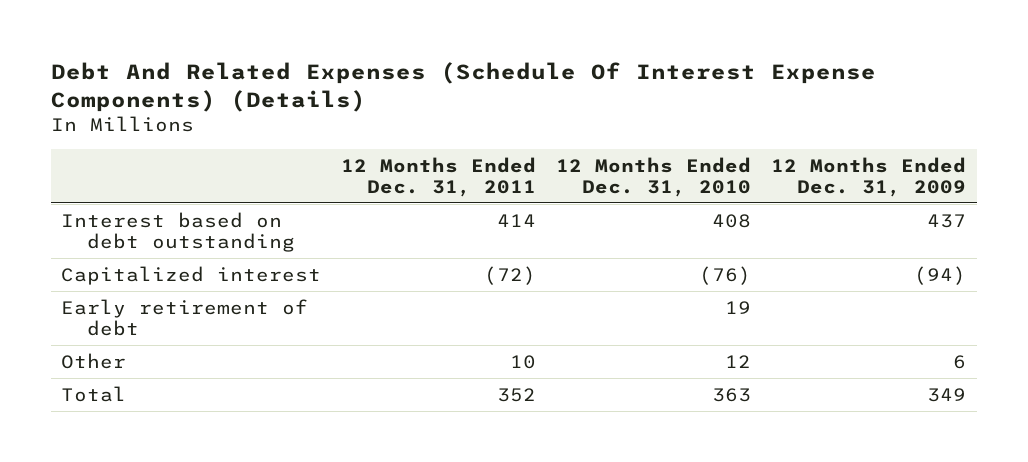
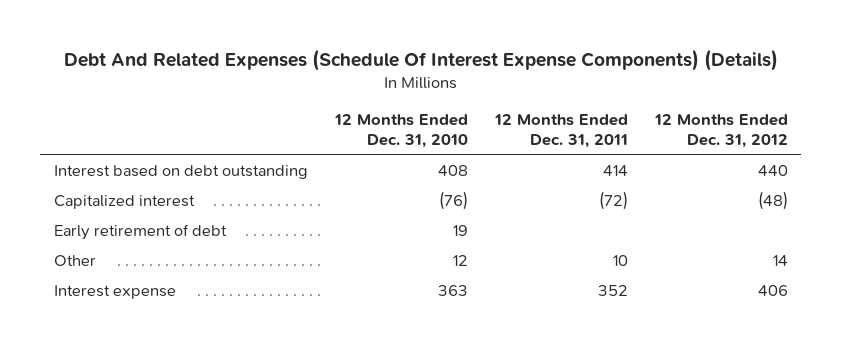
[771,156,967,197] 12 Months Ended Dec. 31, 2009 -> none
none -> [653,114,788,149] 12 Months Ended Dec. 31, 2012
[61,385,127,402] Total -> [53,284,176,299] Interest expense

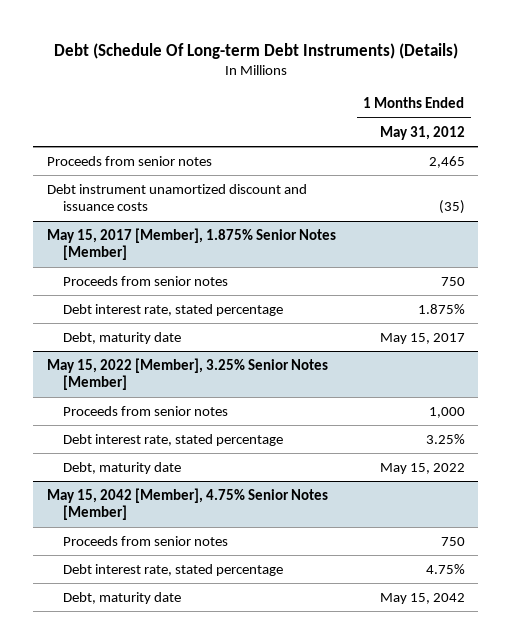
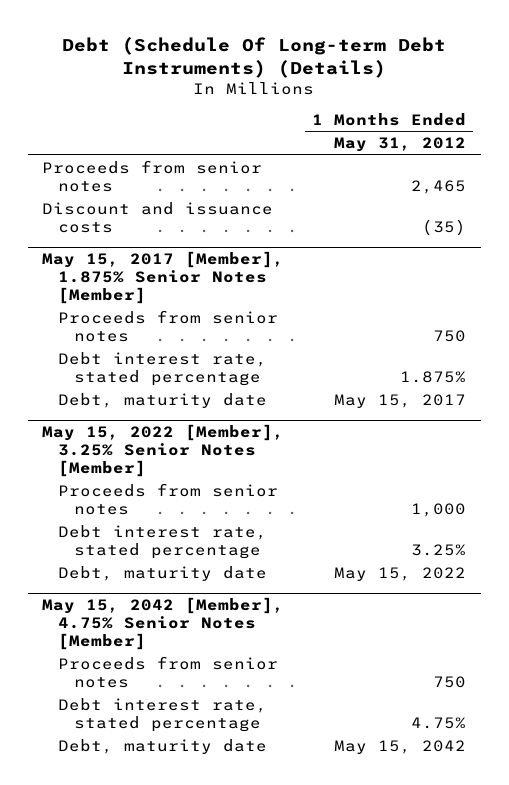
[47,183,308,212] Debt instrument unamortized discount and issuance costs -> [42,201,274,233] Discount and issuance costs

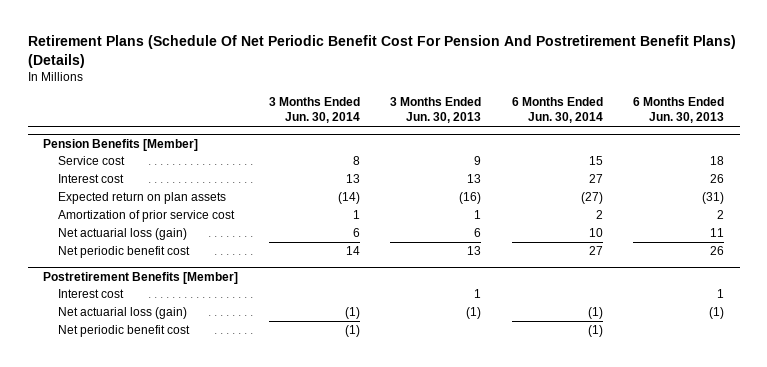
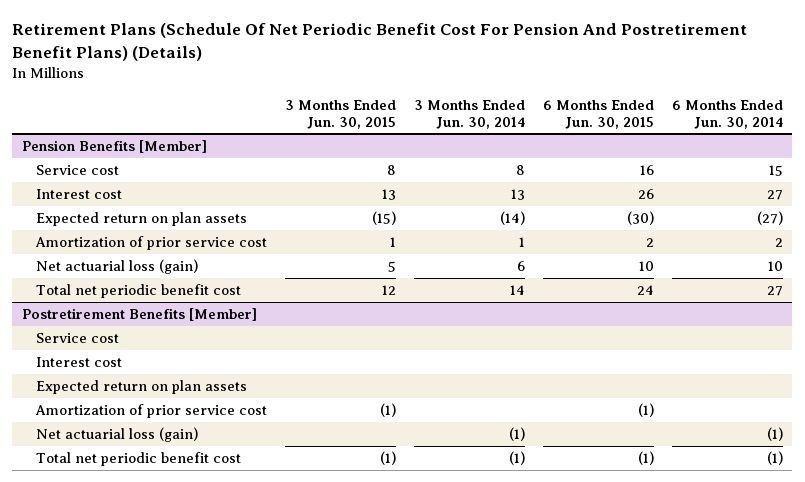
[390,97,482,124] 3 Months Ended Jun. 30, 2013 -> none
[633,97,725,124] 6 Months Ended Jun. 30, 2013 -> none
none -> [285,99,397,129] 3 Months Ended Jun. 30, 2015
none -> [543,99,655,129] 6 Months Ended Jun. 30, 2015
[58,246,191,259] Net periodic benefit cost -> [35,284,241,299] Total net periodic benefit cost
none -> [35,333,119,344] Service cost
none -> [35,380,247,395] Expected return on plan assets
none -> [34,404,267,419] Amortization of prior service cost
[58,325,191,338] Net periodic benefit cost -> [35,452,241,467] Total net periodic benefit cost

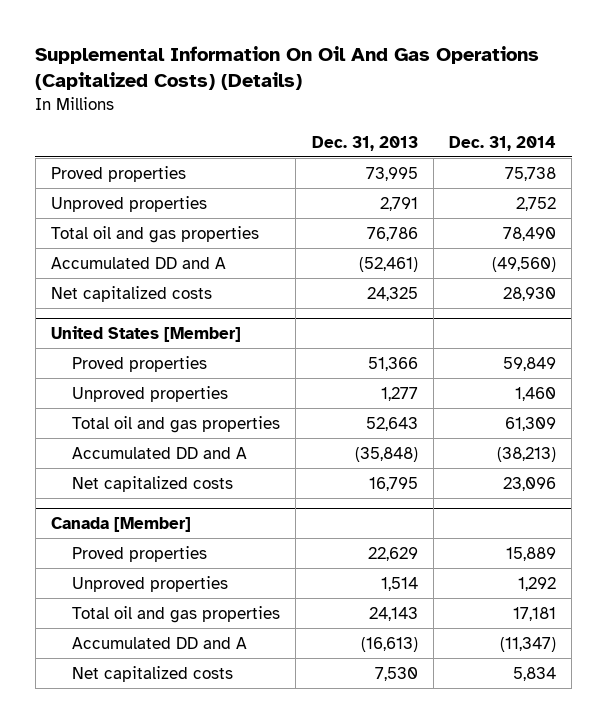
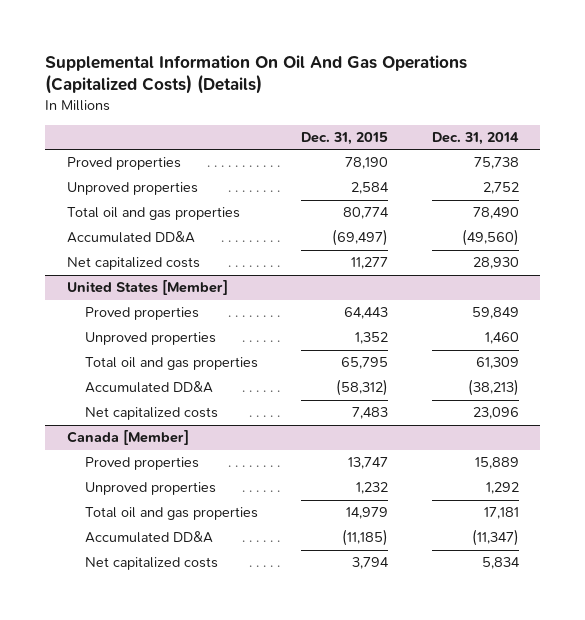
[311,135,418,151] Dec. 31, 2013 -> none
none -> [301,131,389,145] Dec. 31, 2015
[50,256,226,269] Accumulated DD and A -> [66,231,195,244] Accumulated DD&A
[71,446,247,459] Accumulated DD and A -> [84,381,213,394] Accumulated DD&A
[71,636,247,649] Accumulated DD and A -> [84,531,213,544] Accumulated DD&A

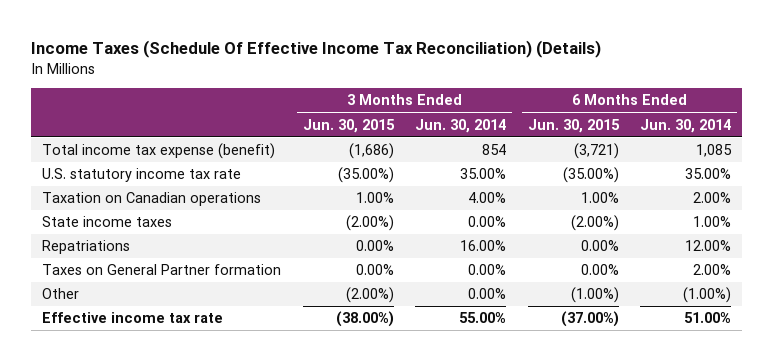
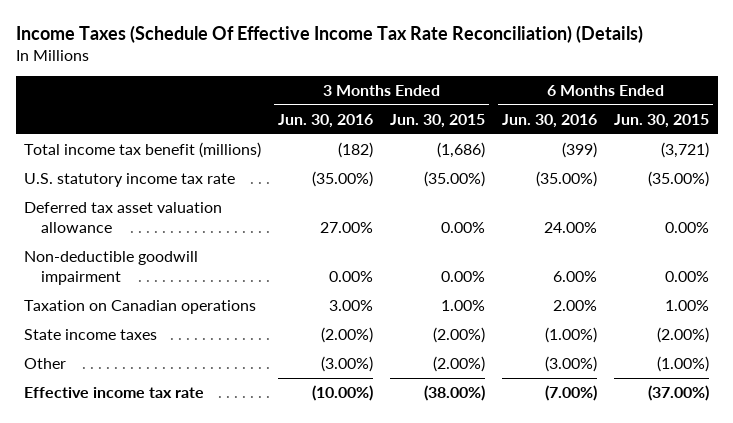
[31,39,602,58] Income Taxes (Schedule Of Effective Income Tax Reconciliation) (Details) -> [15,24,643,43] Income Taxes (Schedule Of Effective Income Tax Rate Reconciliation) (Details)
[415,118,507,133] Jun. 30, 2014 -> none
[640,118,732,133] Jun. 30, 2014 -> none
none -> [278,113,374,128] Jun. 30, 2016
none -> [502,113,598,128] Jun. 30, 2016
[42,143,276,160] Total income tax expense (benefit) -> [24,141,262,158] Total income tax benefit (millions)
none -> [24,201,223,233] Deferred tax asset valuation allowance
none -> [24,250,199,285] Non-deductible goodwill impairment
[42,240,131,255] Repatriations -> none
[42,264,282,276] Taxes on General Partner formation -> none

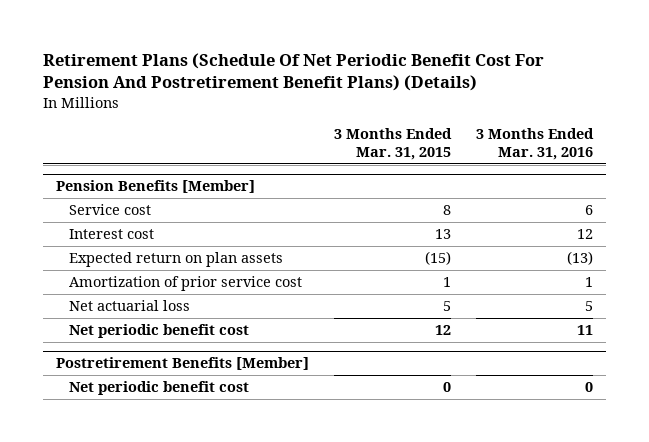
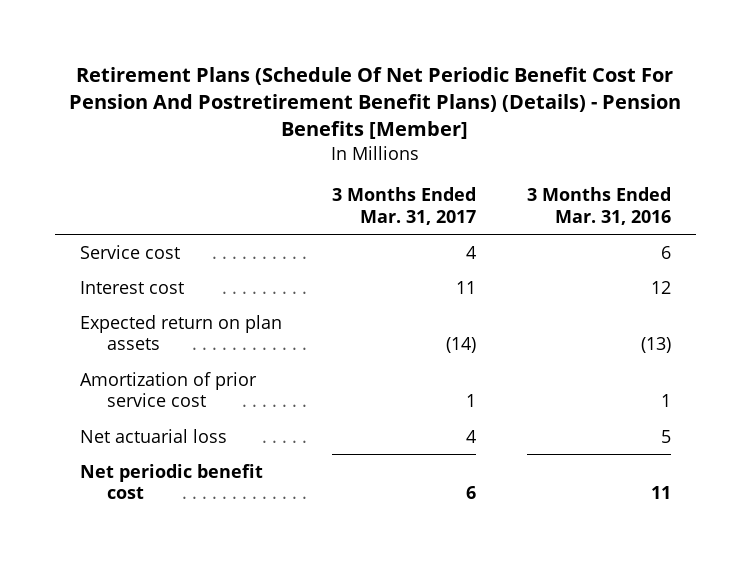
[43,52,545,92] Retirement Plans (Schedule Of Net Periodic Benefit Cost For Pension And Postretirement Benefit Plans) (Details) -> [69,67,682,140] Retirement Plans (Schedule Of Net Periodic Benefit Cost For Pension And Postretirement Benefit Plans) (Details) - Pension Benefits [Member]
[333,128,452,161] 3 Months Ended Mar. 31, 2015 -> none
none -> [332,187,477,225] 3 Months Ended Mar. 31, 2017
[55,180,255,194] Pension Benefits [Member] -> none
[55,357,309,371] Postretirement Benefits [Member] -> none
[69,381,250,396] Net periodic benefit cost -> none

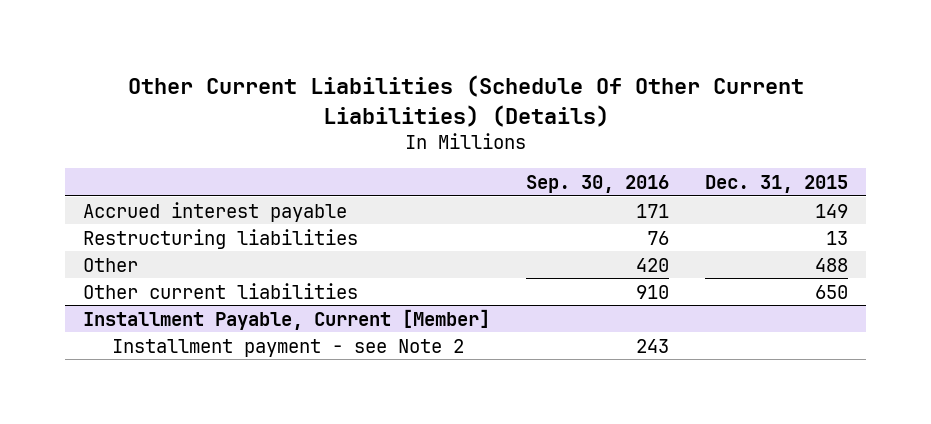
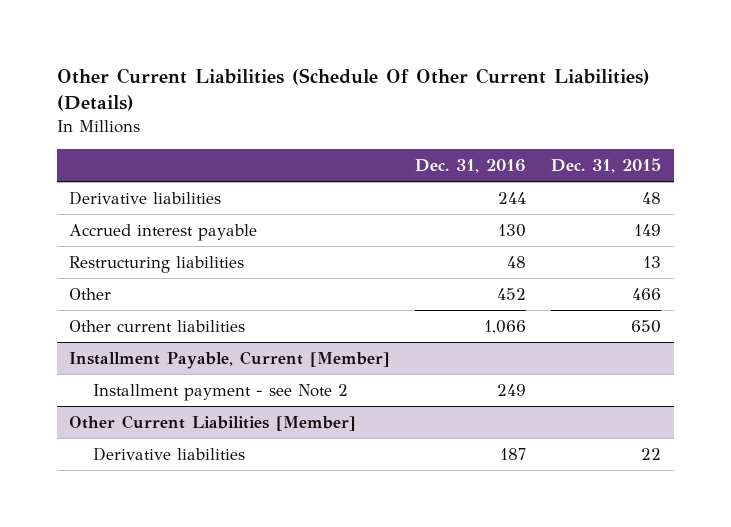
[526,175,670,194] Sep. 30, 2016 -> none
none -> [415,158,527,173] Dec. 31, 2016
none -> [69,190,222,205] Derivative liabilities
[815,257,849,272] 488 -> [632,287,662,300] 466
none -> [69,414,357,431] Other Current Liabilities [Member]
none -> [93,446,246,461] Derivative liabilities

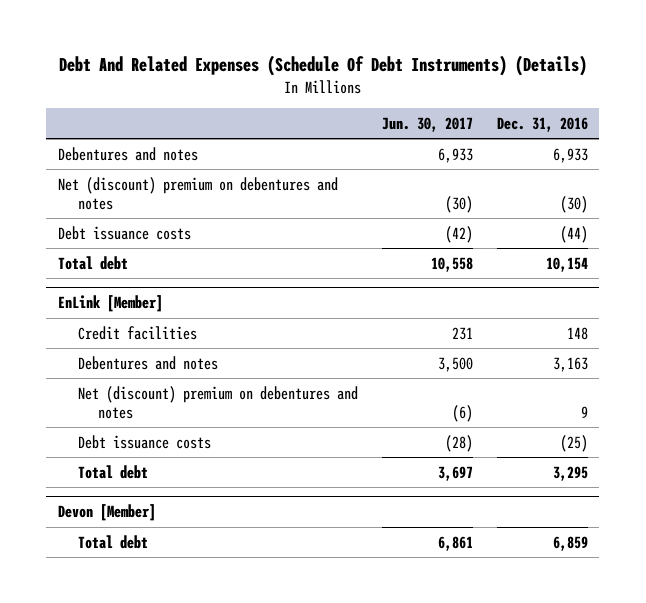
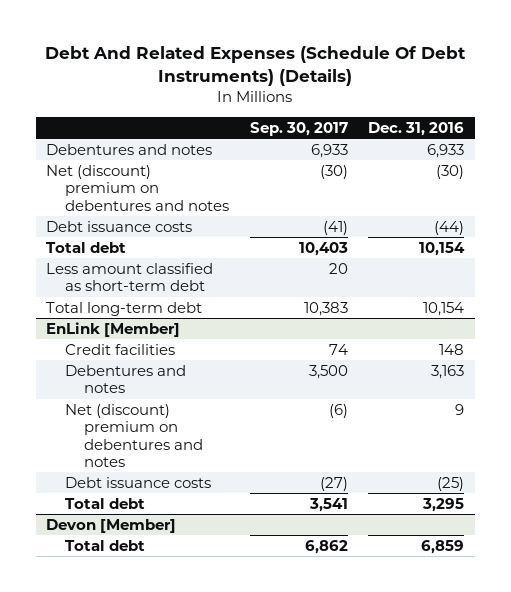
[381,116,473,132] Jun. 30, 2017 -> none
none -> [249,121,348,136] Sep. 30, 2017
none -> [46,262,214,292] Less amount classified as short-term debt
none -> [46,301,203,316] Total long-term debt

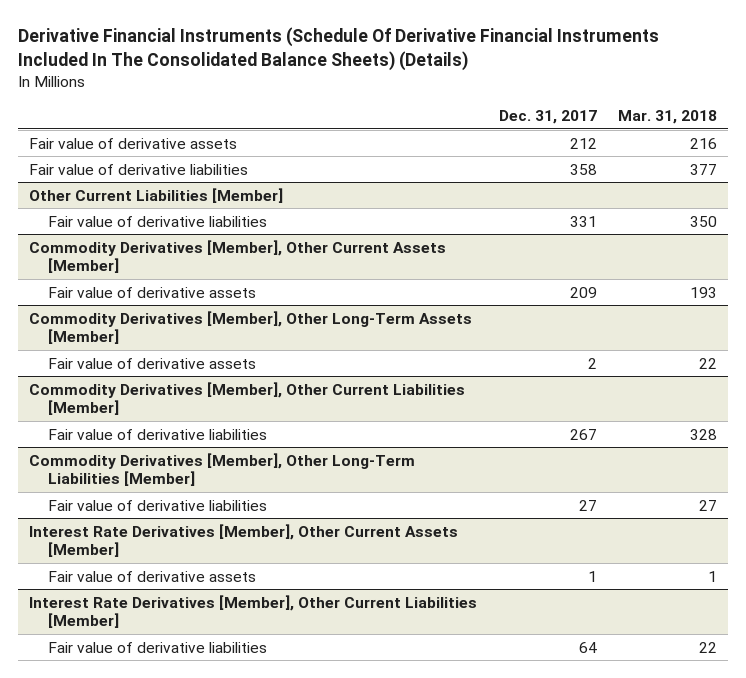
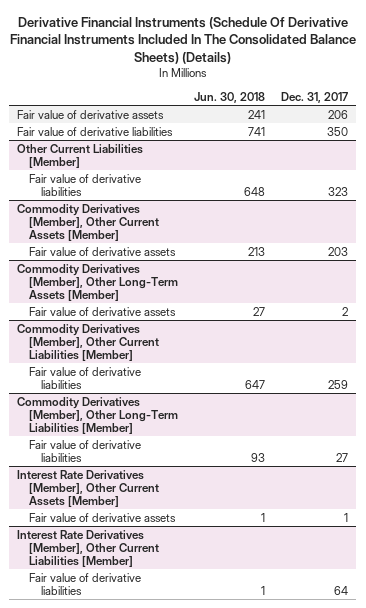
[618,109,718,124] Mar. 31, 2018 -> none
none -> [194,92,266,104] Jun. 30, 2018
[569,137,597,149] 212 -> [328,109,349,119] 206
[569,163,597,175] 358 -> [327,126,349,136] 350
[569,215,597,227] 331 -> [328,186,349,196] 323
[569,286,597,298] 209 -> [328,246,349,256] 203
[569,428,597,440] 267 -> [328,379,349,389] 259

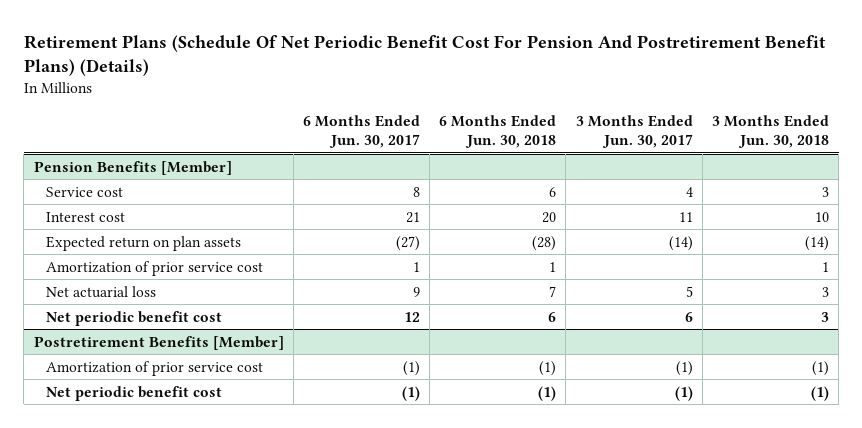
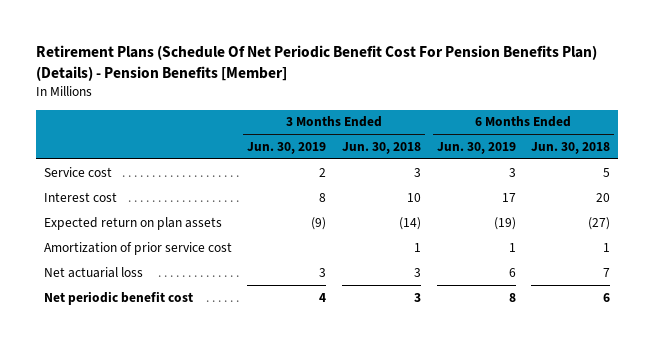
[23,34,826,76] Retirement Plans (Schedule Of Net Periodic Benefit Cost For Pension And Postretirement Benefit Plans) (Details) -> [35,44,597,81] Retirement Plans (Schedule Of Net Periodic Benefit Cost For Pension Benefits Plan) (Details) - Pension Benefits [Member]
[302,115,420,149] 6 Months Ended Jun. 30, 2017 -> none
[575,115,693,149] 3 Months Ended Jun. 30, 2017 -> none
none -> [247,142,327,155] Jun. 30, 2019
none -> [436,142,516,155] Jun. 30, 2019
[33,160,232,175] Pension Benefits [Member] -> none
[549,186,557,197] 6 -> [603,167,611,177] 5
[532,235,557,251] (28) -> [588,216,611,230] (27)
[33,335,284,350] Postretirement Benefits [Member] -> none
[45,360,263,376] Amortization of prior service cost -> none
[45,385,222,401] Net periodic benefit cost -> none

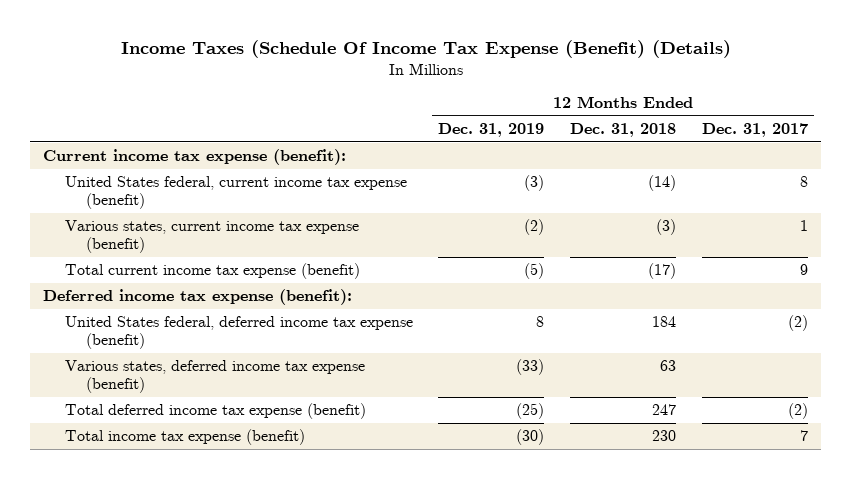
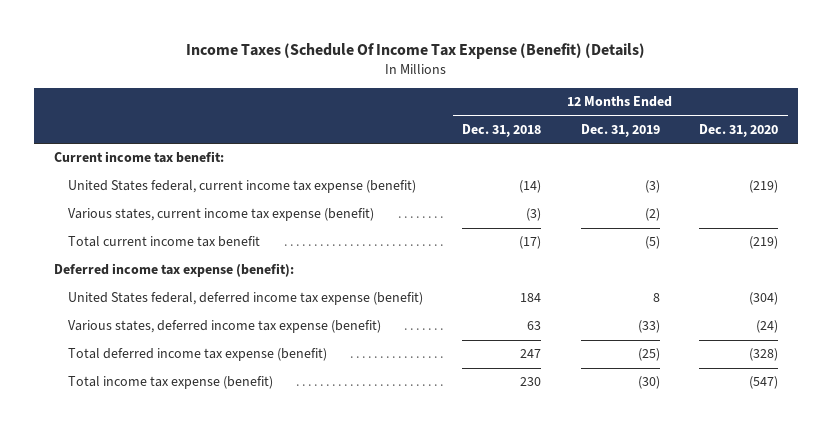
[701,123,808,138] Dec. 31, 2017 -> none
none -> [699,123,779,137] Dec. 31, 2020
[43,149,347,166] Current income tax expense (benefit): -> [53,151,224,164] Current income tax benefit:
[64,263,360,280] Total current income tax expense (benefit) -> [68,236,261,248] Total current income tax benefit

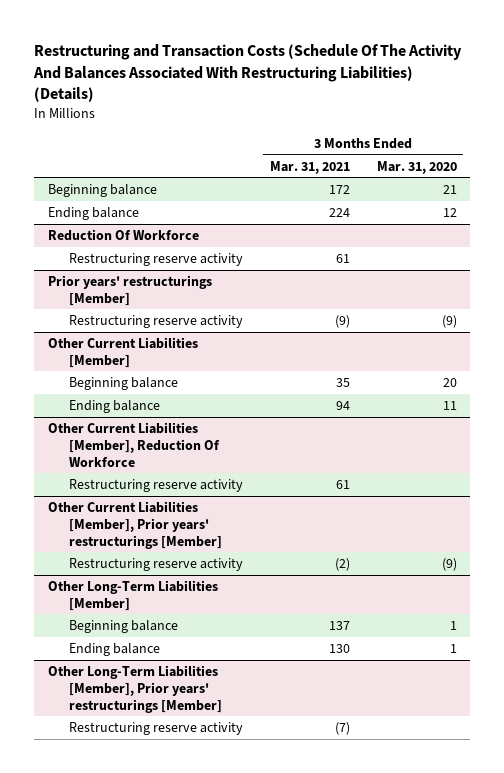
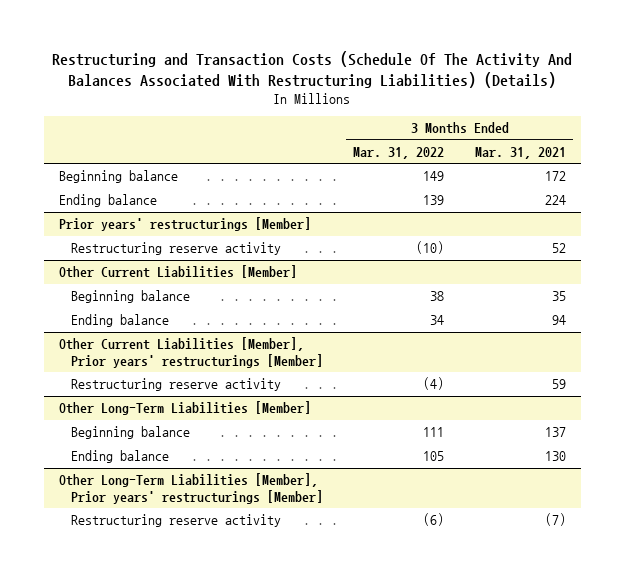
[376,160,457,174] Mar. 31, 2020 -> none
none -> [353,146,445,159] Mar. 31, 2022
[47,228,199,241] Reduction Of Workforce -> none
[69,252,244,266] Restructuring reserve activity -> none
[334,314,350,328] (9) -> [551,243,566,254] 52
[47,421,221,467] Other Current Liabilities [Member], Reduction Of Workforce -> none
[69,478,244,492] Restructuring reserve activity -> none
[334,557,350,571] (2) -> [551,379,566,390] 59

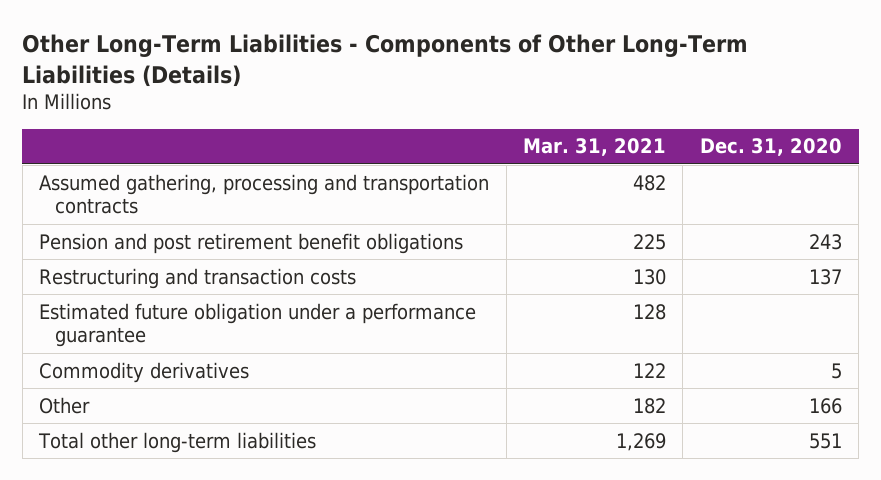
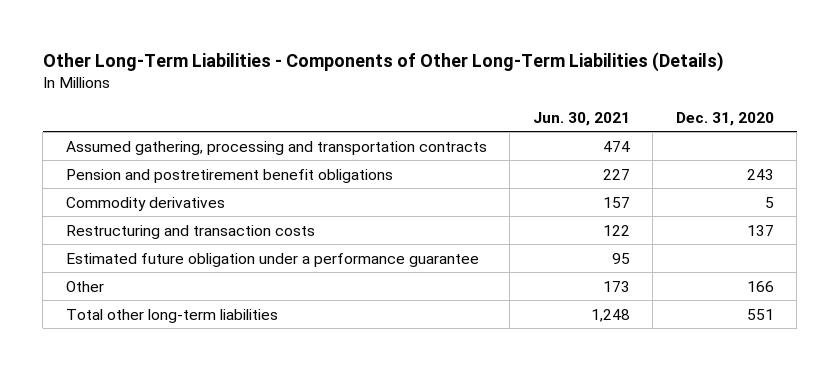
[522,138,666,157] Mar. 31, 2021 -> none
none -> [532,111,630,126] Jun. 30, 2021
[39,232,464,254] Pension and post retirement benefit obligations -> [65,168,393,183] Pension and postretirement benefit obligations
[39,361,250,383] Commodity derivatives -> [65,196,225,211] Commodity derivatives

